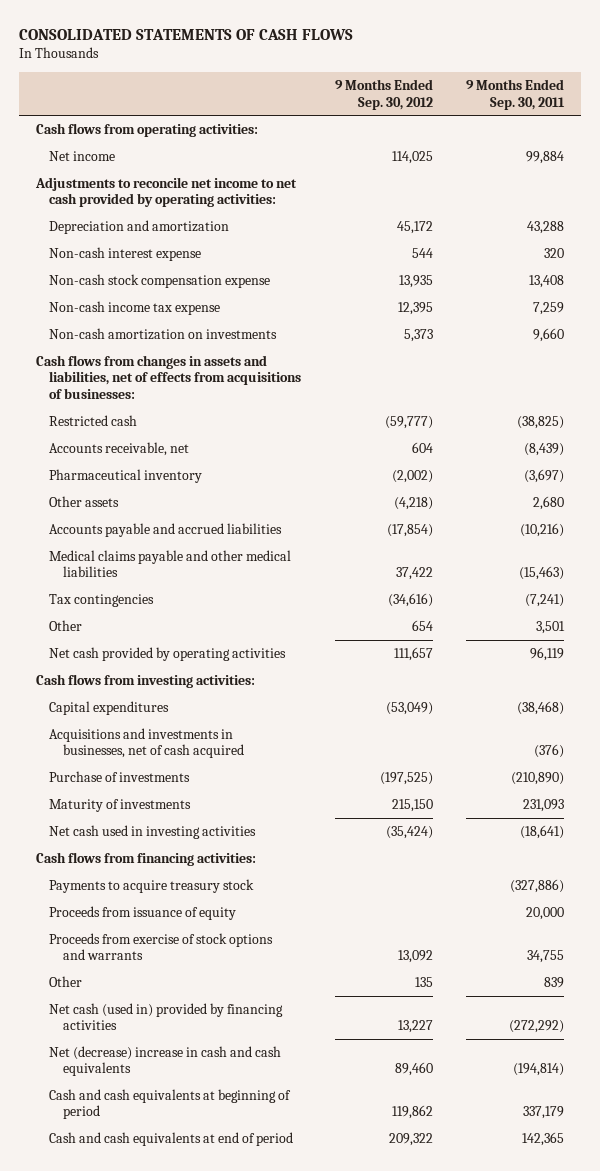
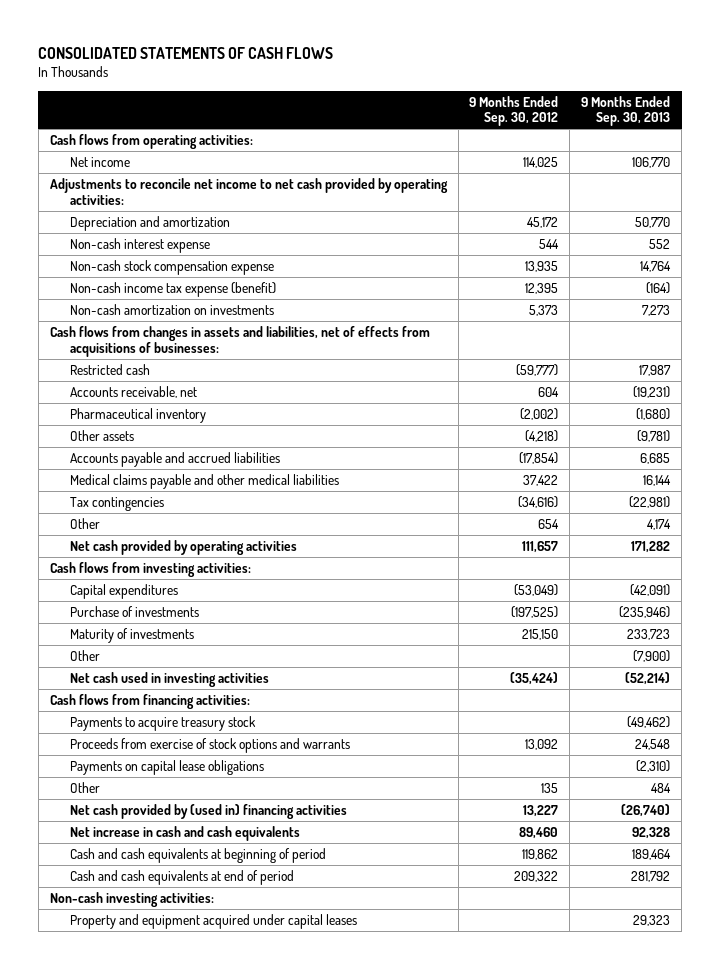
[465,79,565,110] 9 Months Ended Sep. 30, 2011 -> none
none -> [581,95,671,127] 9 Months Ended Sep. 30, 2013
[49,301,221,316] Non-cash income tax expense -> [69,282,276,298] Non-cash income tax expense (benefit)
[49,728,244,759] Acquisitions and investments in businesses, net of cash acquired -> none
none -> [69,650,100,662] Other
[49,906,237,921] Proceeds from issuance of equity -> none
none -> [69,760,264,776] Payments on capital lease obligations
[49,1003,284,1031] Net cash (used in) provided by financing activities -> [69,804,347,820] Net cash provided by (used in) financing activities
[49,1046,282,1077] Net (decrease) increase in cash and cash equivalents -> [69,826,300,842] Net increase in cash and cash equivalents
none -> [49,892,214,908] Non-cash investing activities:
none -> [69,914,357,930] Property and equipment acquired under capital leases

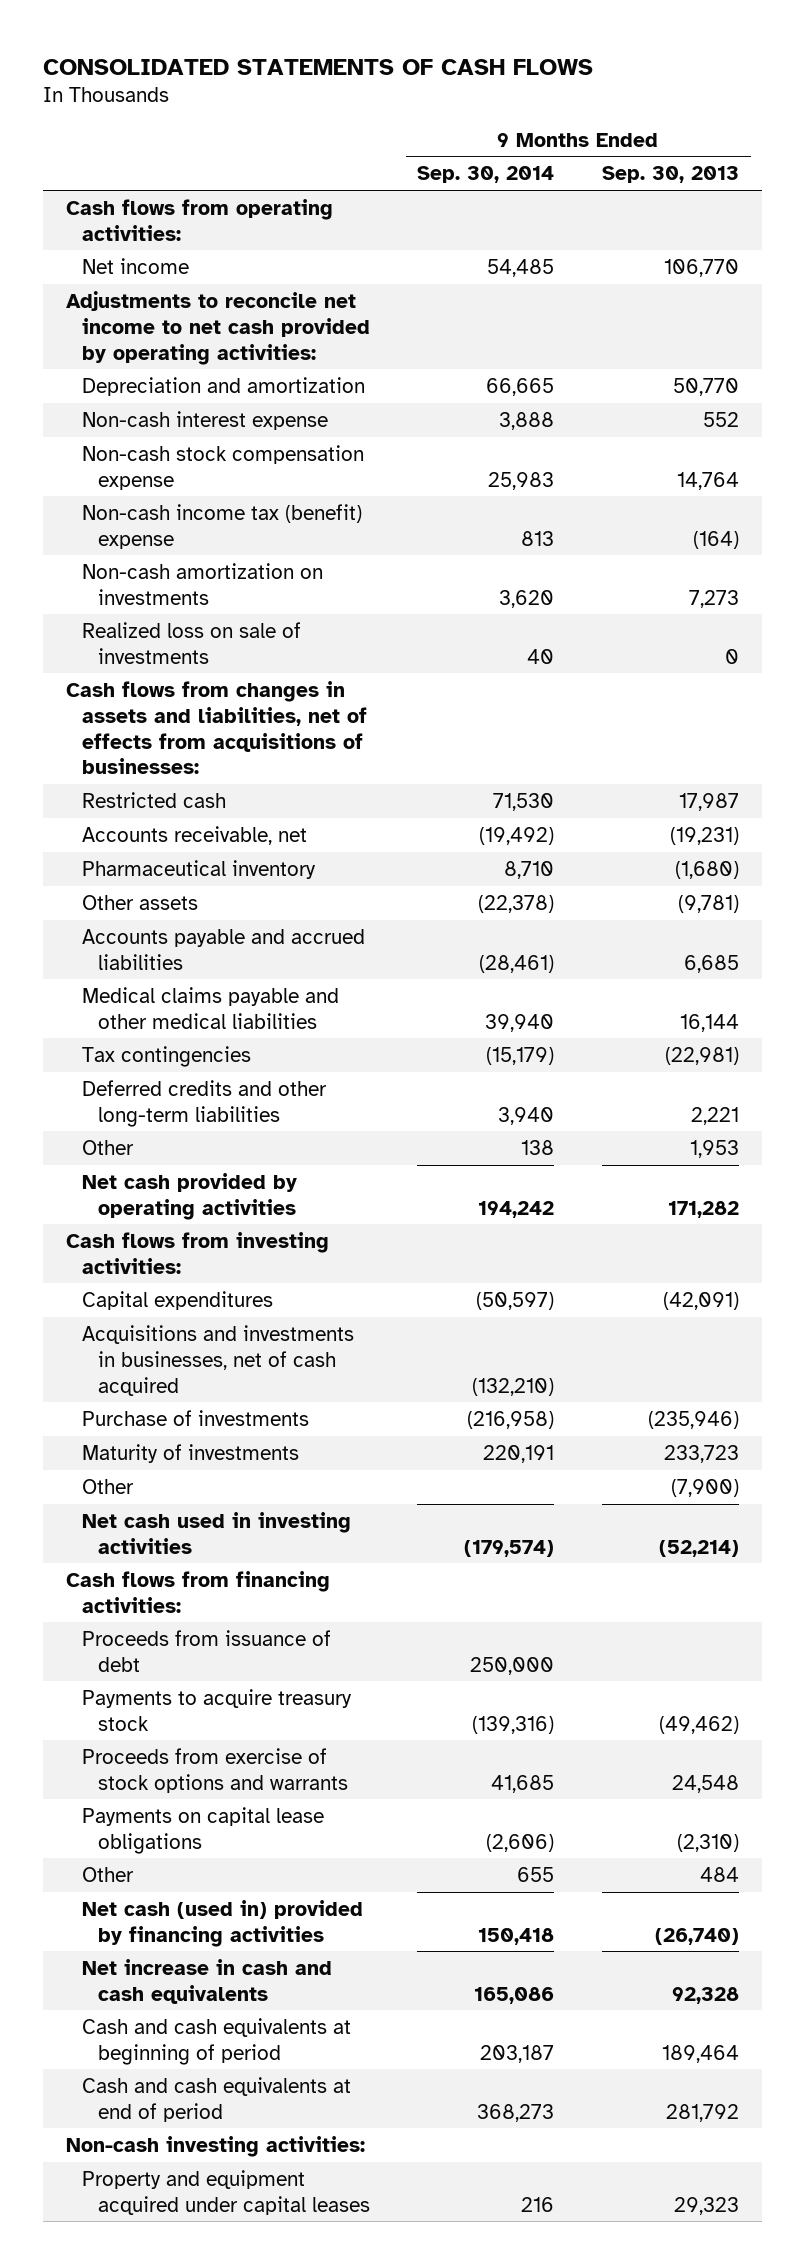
[469,95,559,127] 9 Months Ended Sep. 30, 2012 -> none
none -> [417,166,555,184] Sep. 30, 2014
[69,282,276,298] Non-cash income tax expense (benefit) -> [82,503,363,549] Non-cash income tax (benefit) expense
none -> [82,621,302,664] Realized loss on sale of investments
none -> [82,1079,328,1127] Deferred credits and other long-term liabilities
[647,519,672,531] 4,174 -> [689,1139,739,1158] 1,953
none -> [82,1324,355,1396] Acquisitions and investments in businesses, net of cash acquired
none -> [82,1629,332,1672] Proceeds from issuance of debt
[69,804,347,820] Net cash provided by (used in) financing activities -> [82,1899,364,1947] Net cash (used in) provided by financing activities

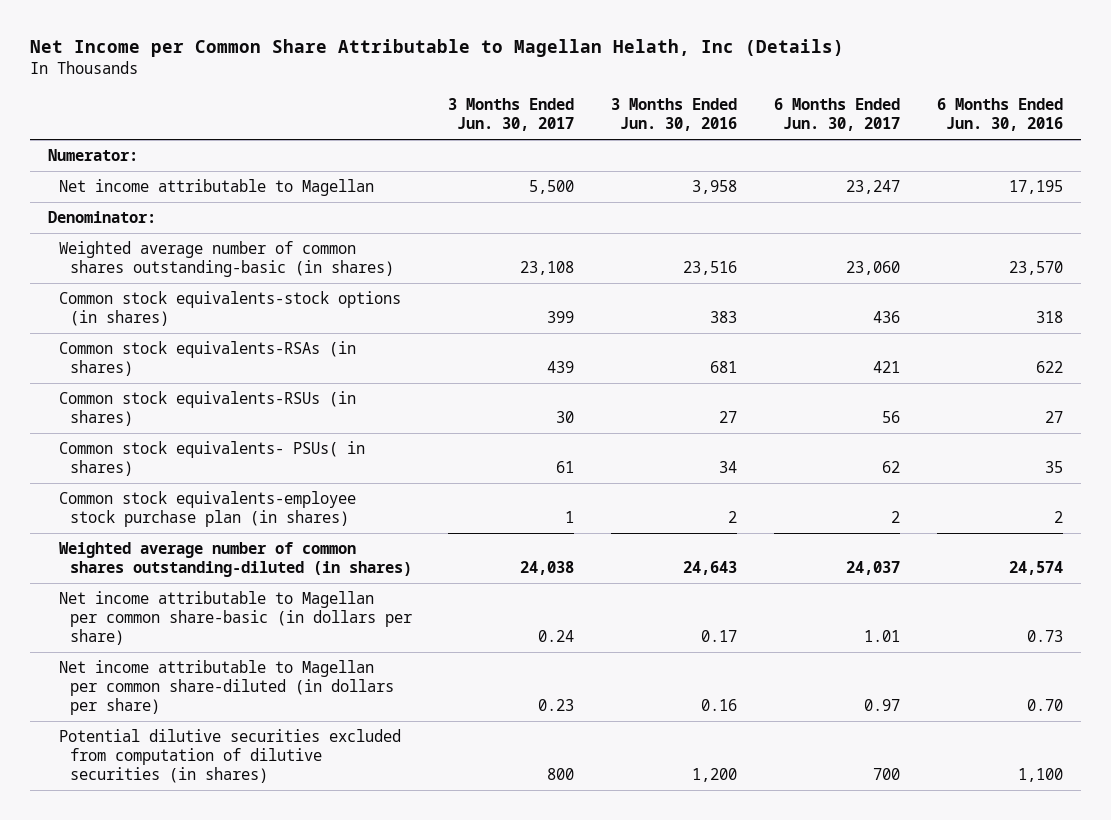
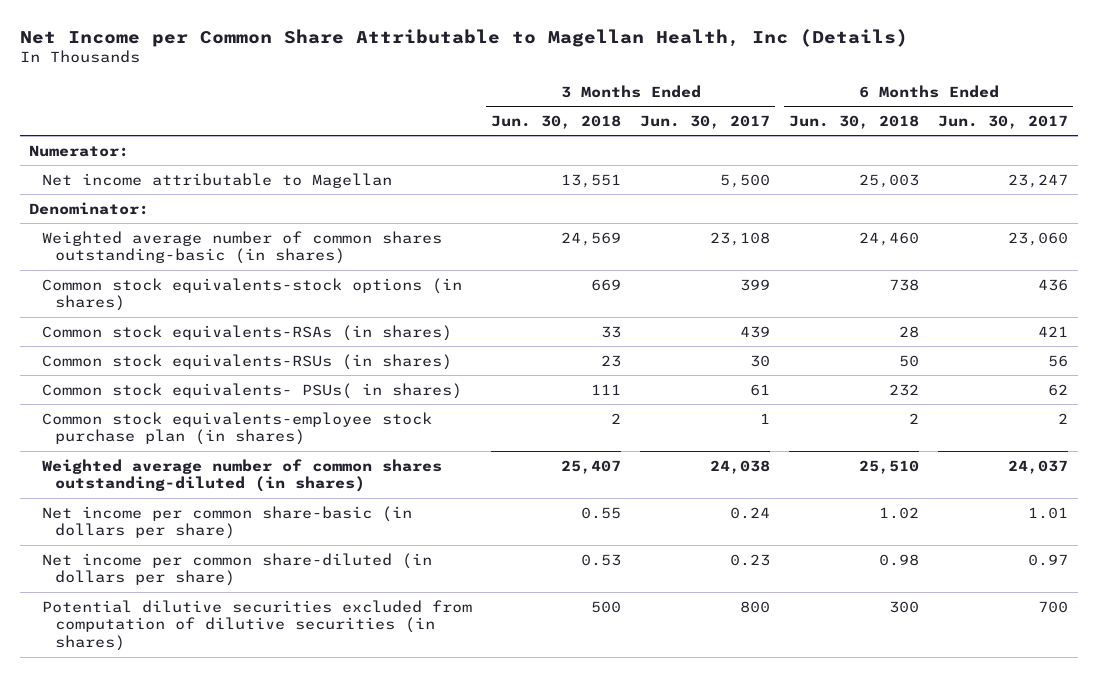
[29,39,844,58] Net Income per Common Share Attributable to Magellan Helath, Inc (Details) -> [19,28,908,47] Net Income per Common Share Attributable to Magellan Health, Inc (Details)
[611,98,738,132] 3 Months Ended Jun. 30, 2016 -> none
[936,98,1063,132] 6 Months Ended Jun. 30, 2016 -> none
none -> [491,114,622,129] Jun. 30, 2018
none -> [789,114,920,129] Jun. 30, 2018
[58,590,412,646] Net income attributable to Magellan per common share-basic (in dollars per share) -> [42,505,413,540] Net income per common share-basic (in dollars per share)
[58,659,394,716] Net income attributable to Magellan per common share-diluted (in dollars per share) -> [42,552,433,587] Net income per common share-diluted (in dollars per share)

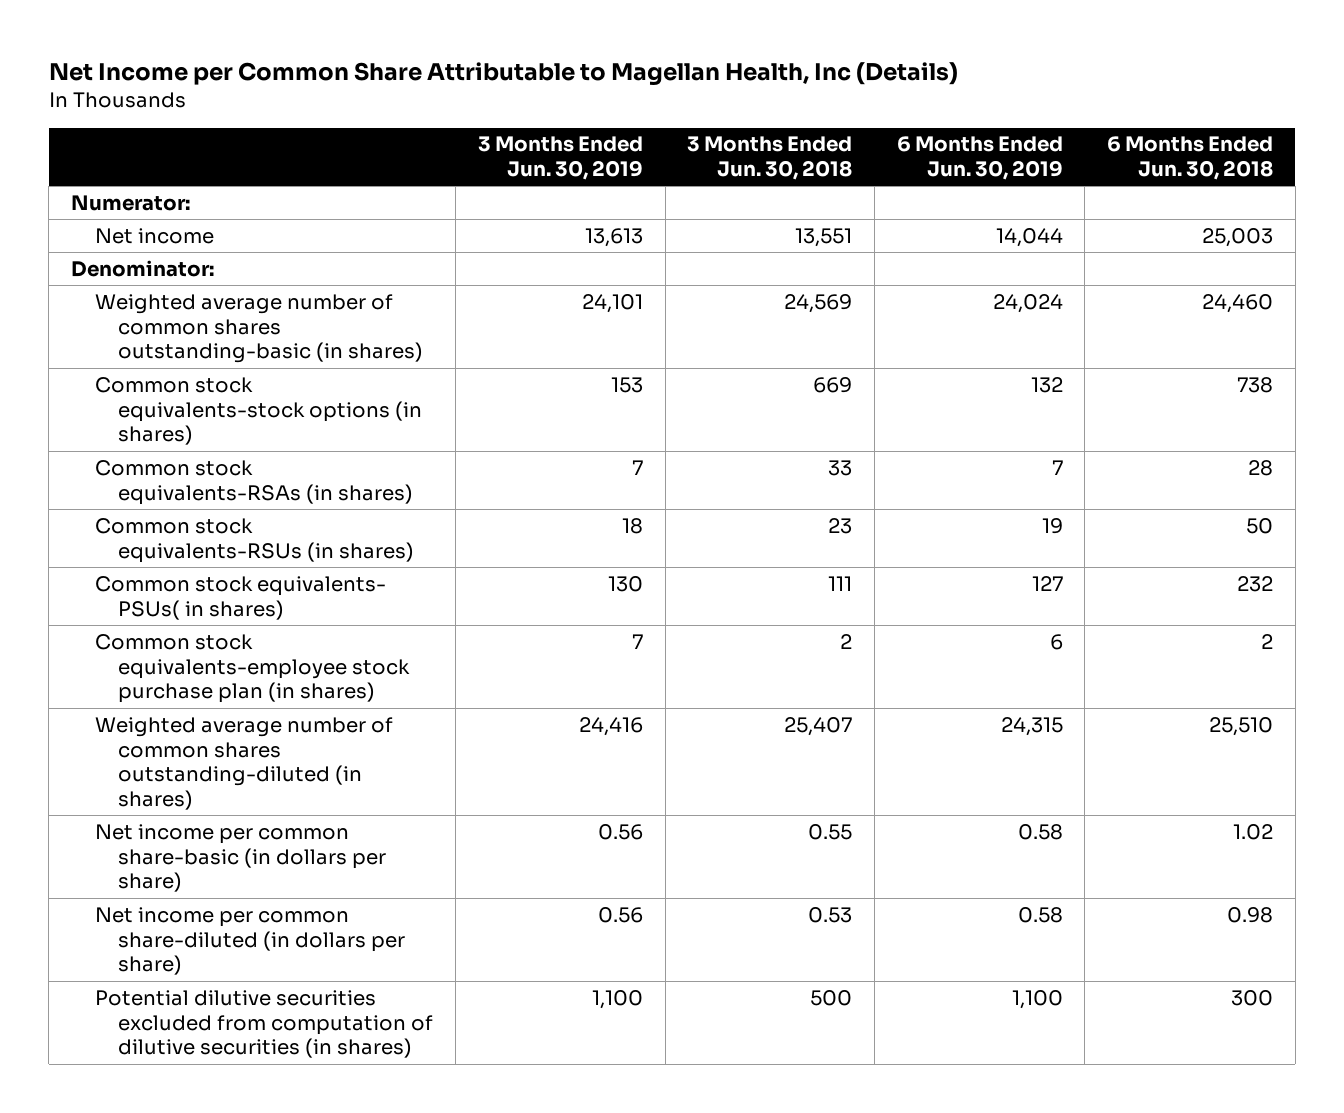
[640,114,771,129] Jun. 30, 2017 -> none
[938,114,1069,129] Jun. 30, 2017 -> none
none -> [477,136,643,181] 3 Months Ended Jun. 30, 2019
none -> [896,136,1063,181] 6 Months Ended Jun. 30, 2019
[42,172,393,188] Net income attributable to Magellan -> [94,227,214,244] Net income

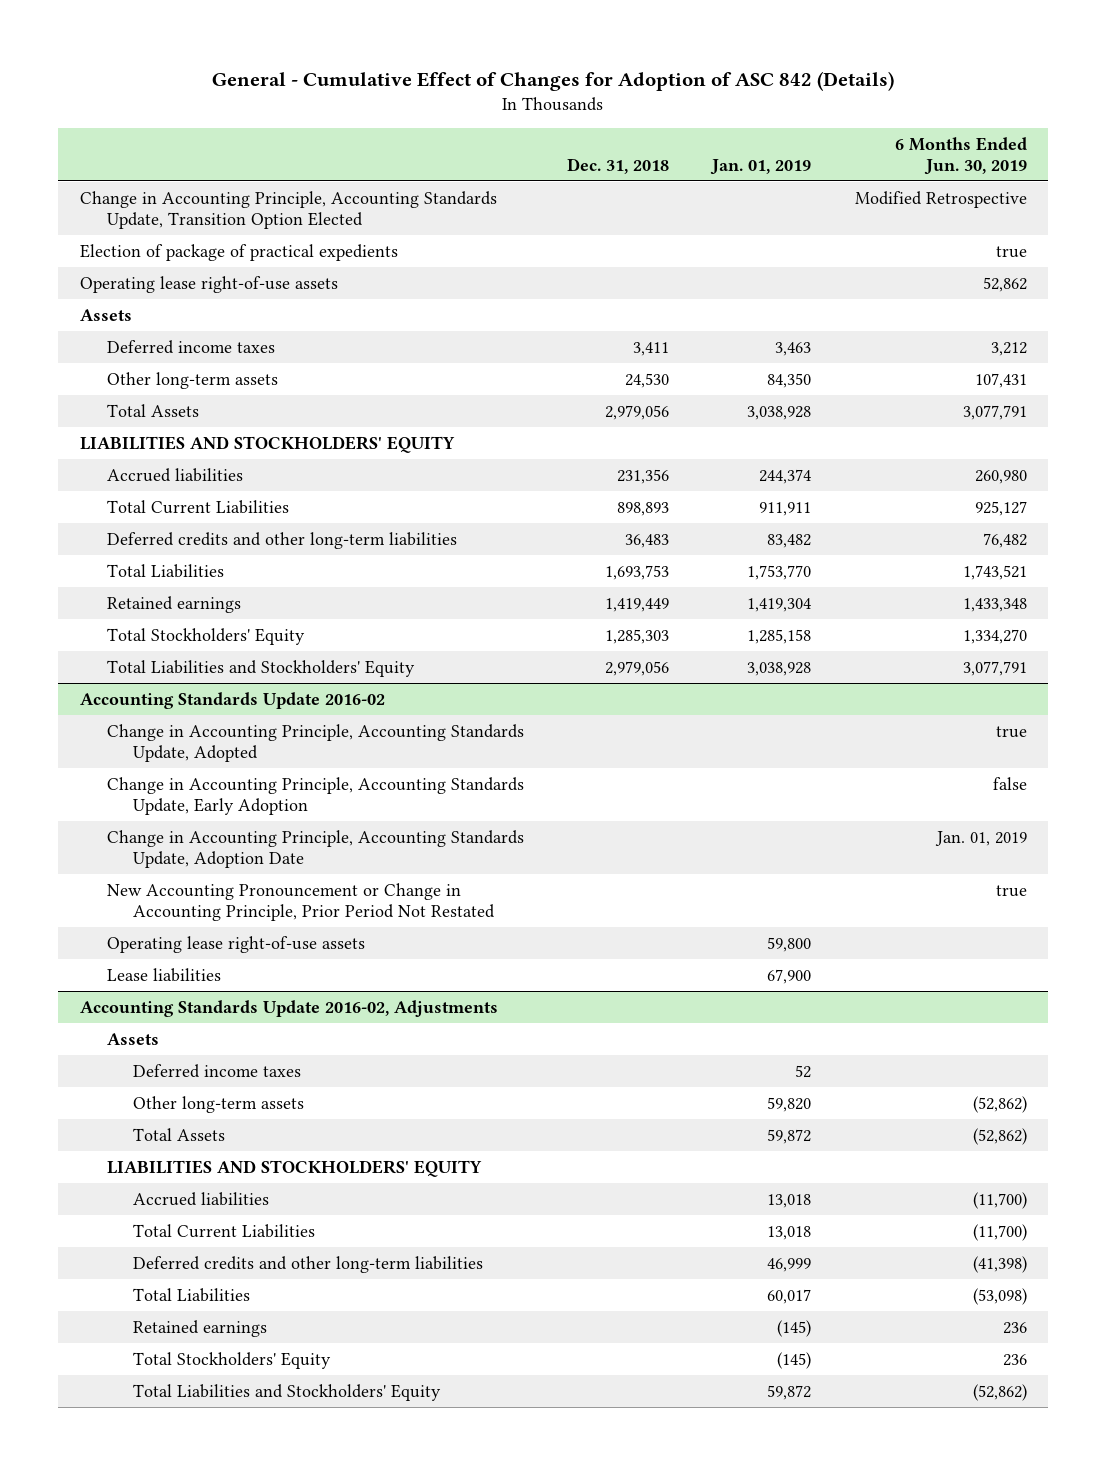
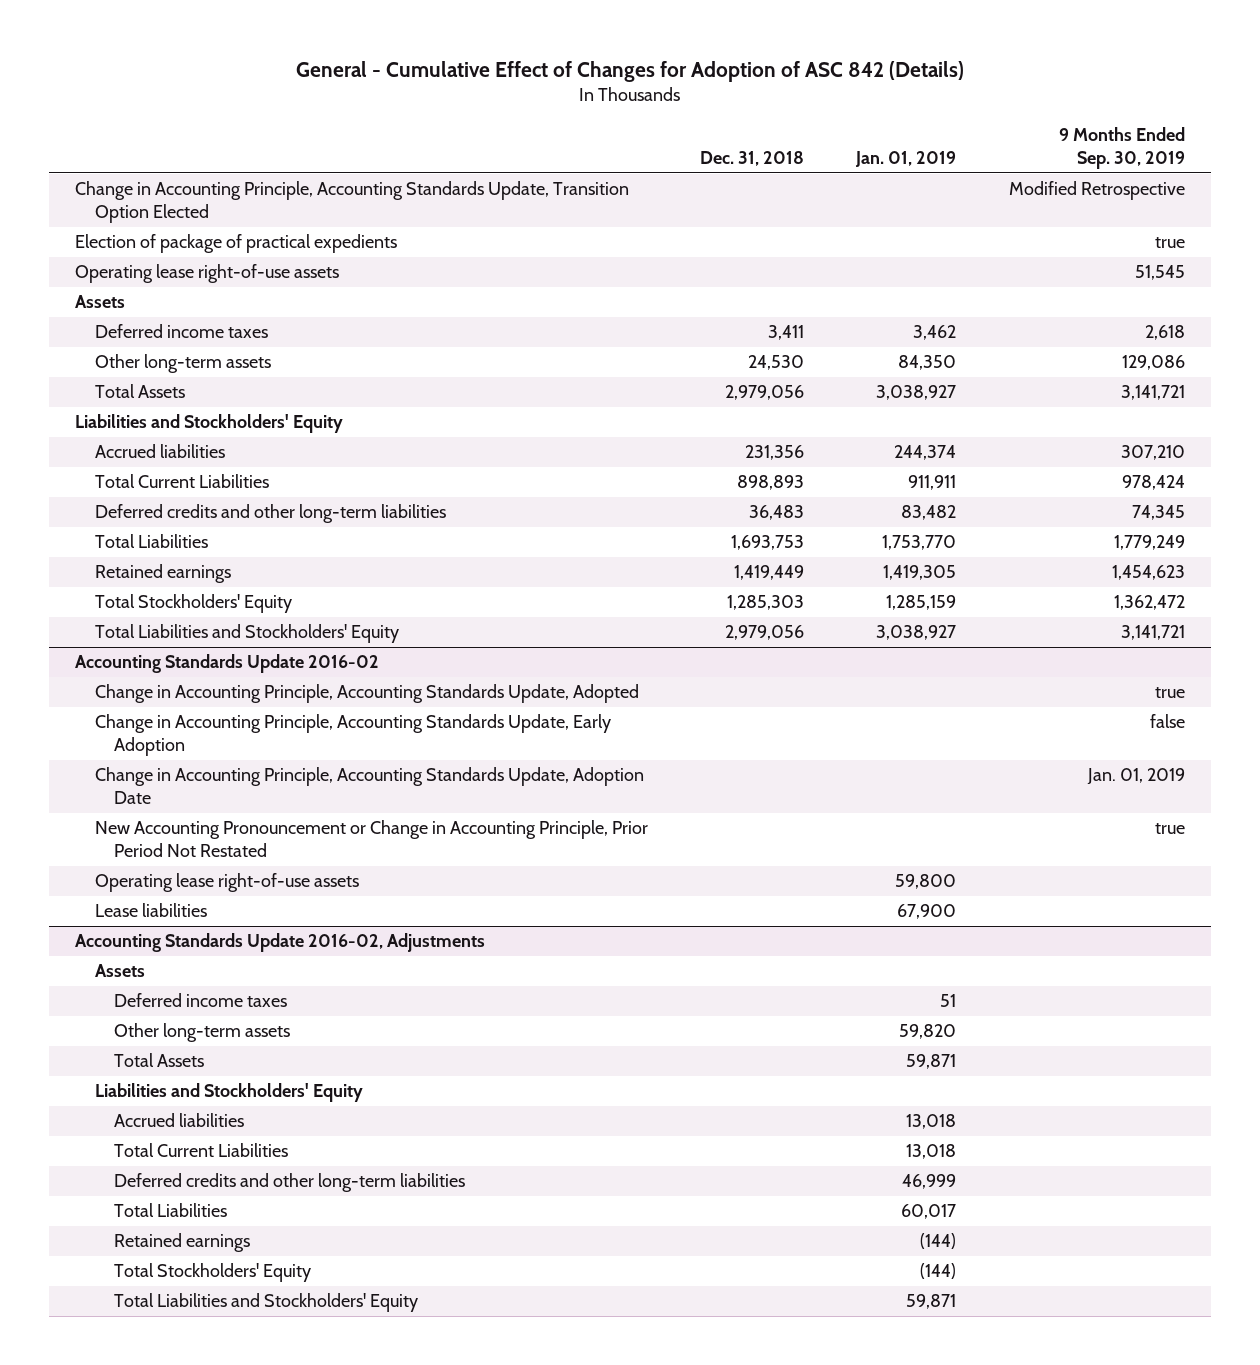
[894,137,1027,175] 6 Months Ended Jun. 30, 2019 -> none
none -> [1058,126,1185,169] 9 Months Ended Sep. 30, 2019
[775,341,812,356] 3,463 -> [913,325,957,341] 3,462
[747,405,812,420] 3,038,928 -> [876,385,957,401] 3,038,927
[79,435,455,453] LIABILITIES AND STOCKHOLDERS' EQUITY -> [74,414,343,434] Liabilities and Stockholders' Equity
[747,597,812,612] 1,419,304 -> [883,565,957,581] 1,419,305
[747,628,812,644] 1,285,158 -> [886,595,957,611] 1,285,159
[747,661,812,676] 3,038,928 -> [876,625,957,641] 3,038,927
[795,1064,812,1078] 52 -> [940,994,957,1008] 51
[767,1128,812,1144] 59,872 -> [906,1054,957,1070] 59,871
[106,1159,482,1177] LIABILITIES AND STOCKHOLDERS' EQUITY -> [94,1083,363,1103] Liabilities and Stockholders' Equity
[777,1319,812,1337] (145) -> [920,1233,957,1250] (144)
[777,1351,812,1369] (145) -> [920,1263,957,1280] (144)
[767,1384,812,1400] 59,872 -> [906,1294,957,1310] 59,871

